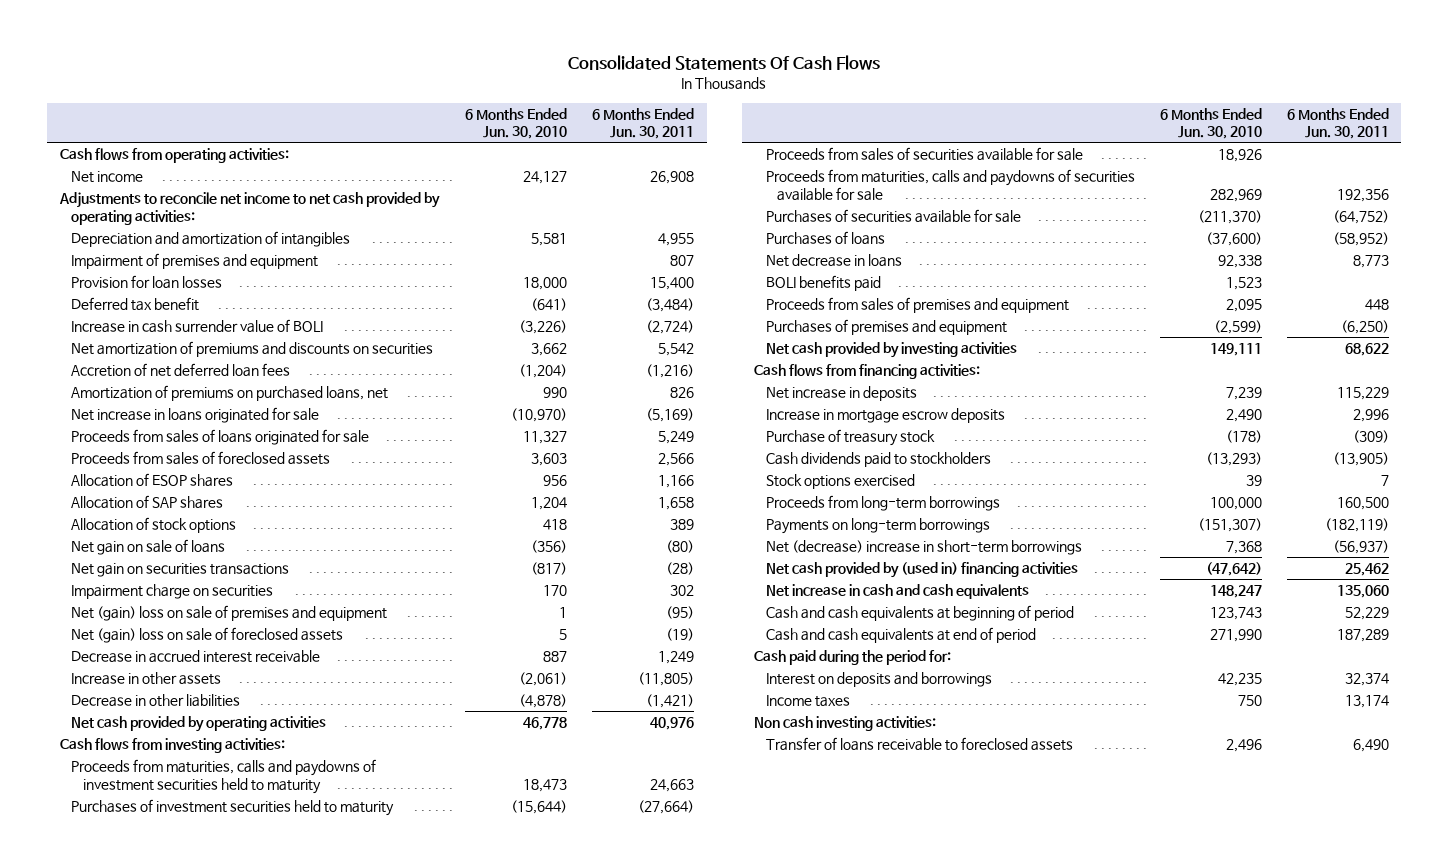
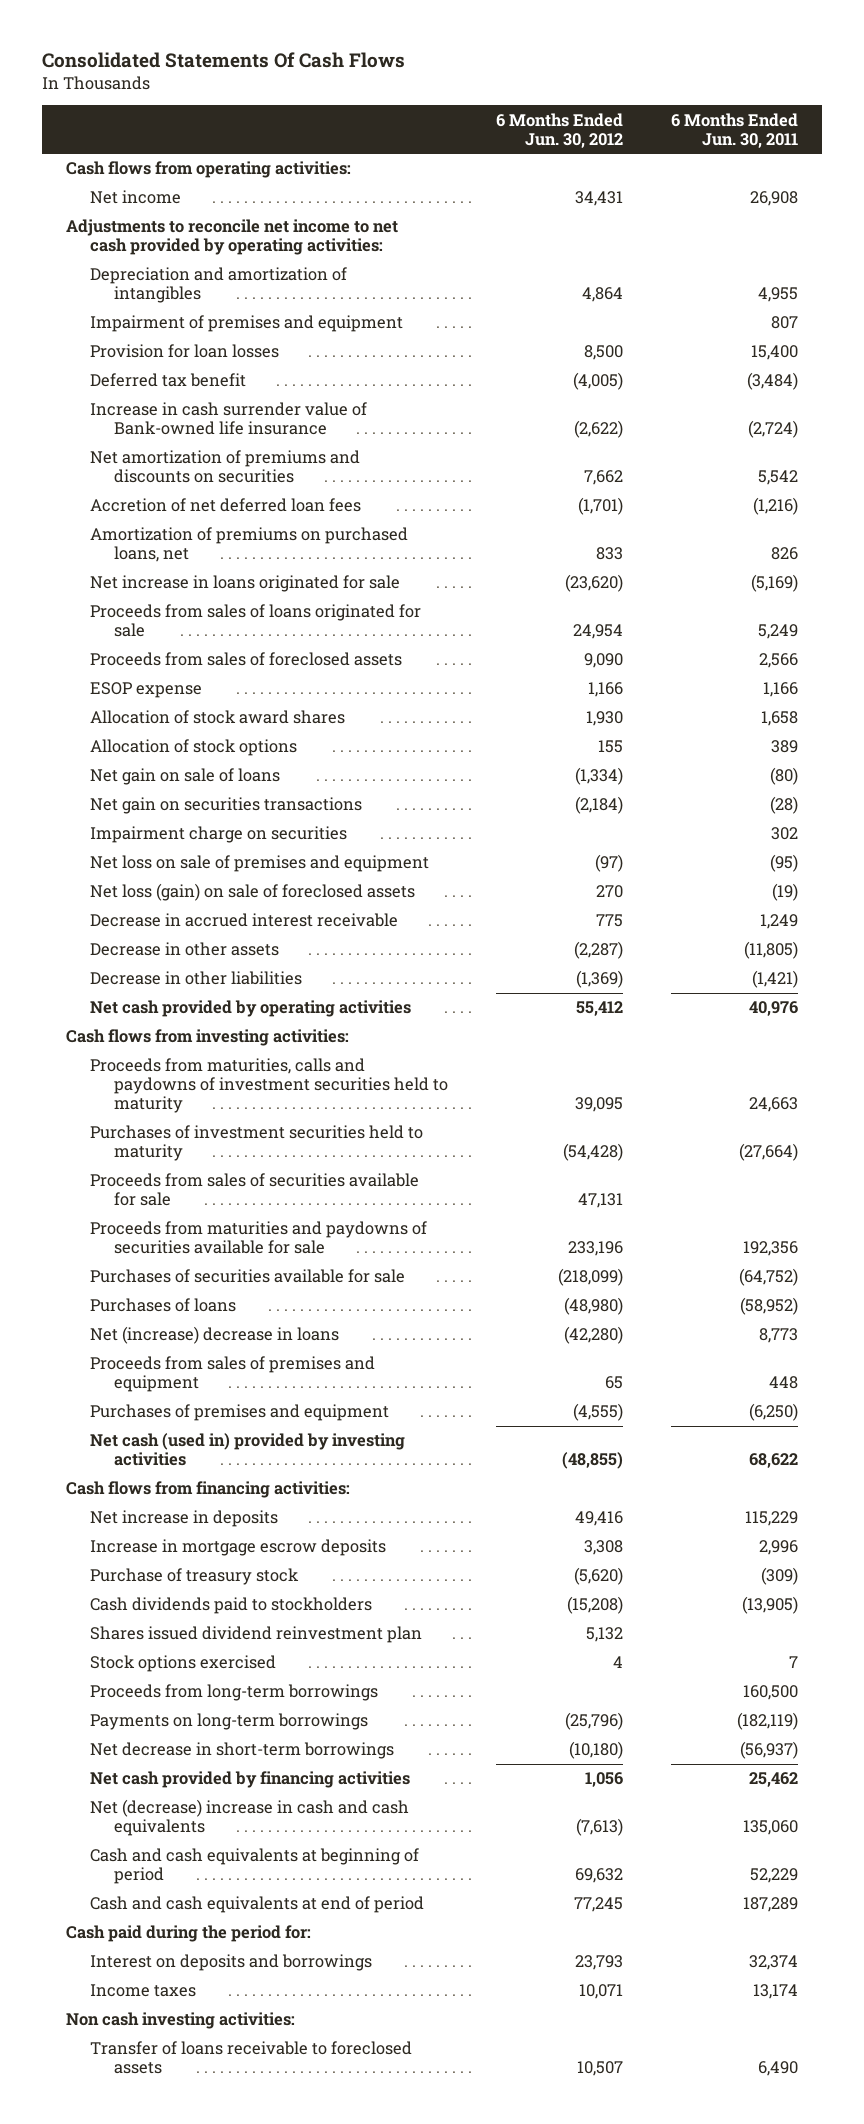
[465,107,568,140] 6 Months Ended Jun. 30, 2010 -> none
none -> [495,112,623,148] 6 Months Ended Jun. 30, 2012
[71,319,324,334] Increase in cash surrender value of BOLI -> [89,402,367,436] Increase in cash surrender value of Bank-owned life insurance
[71,473,234,488] Allocation of ESOP shares -> [89,682,202,699] ESOP expense
[71,495,224,510] Allocation of SAP shares -> [89,710,345,725] Allocation of stock award shares
[71,605,388,622] Net (gain) loss on sale of premises and equipment -> [89,855,429,873] Net loss on sale of premises and equipment
[71,627,344,644] Net (gain) loss on sale of foreclosed assets -> [89,883,415,902] Net loss (gain) on sale of foreclosed assets
[71,672,222,686] Increase in other assets -> [89,942,279,957] Decrease in other assets
[765,169,1135,201] Proceeds from maturities, calls and paydowns of securities available for sale -> [89,1221,427,1255] Proceeds from maturities and paydowns of securities available for sale
[765,275,881,292] BOLI benefits paid -> none
[765,254,902,268] Net decrease in loans -> [89,1326,339,1345] Net (increase) decrease in loans
[765,342,1017,359] Net cash provided by investing activities -> [89,1433,405,1467] Net cash (used in) provided by investing activities
none -> [89,1626,422,1644] Shares issued dividend reinvestment plan
[765,540,1082,556] Net (decrease) increase in short-term borrowings -> [89,1742,394,1760] Net decrease in short-term borrowings
[765,562,1078,579] Net cash provided by (used in) financing activities -> [89,1771,410,1789] Net cash provided by financing activities
[765,584,1029,600] Net increase in cash and cash equivalents -> [89,1799,409,1837] Net (decrease) increase in cash and cash equivalents

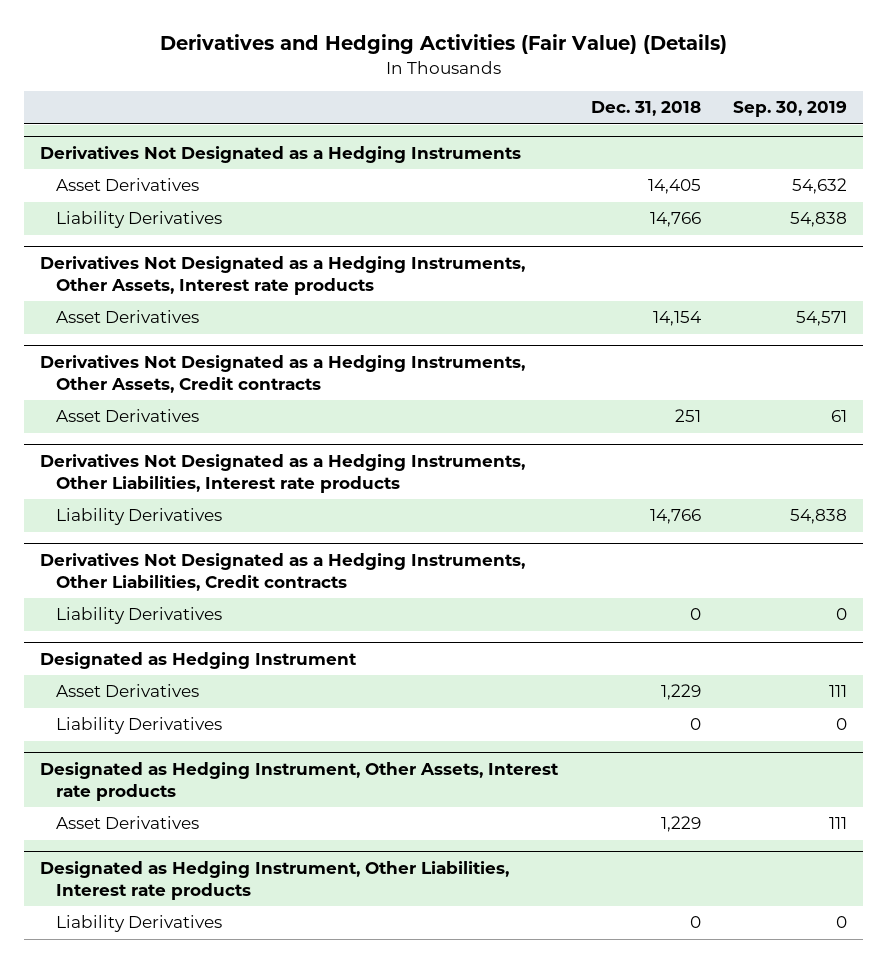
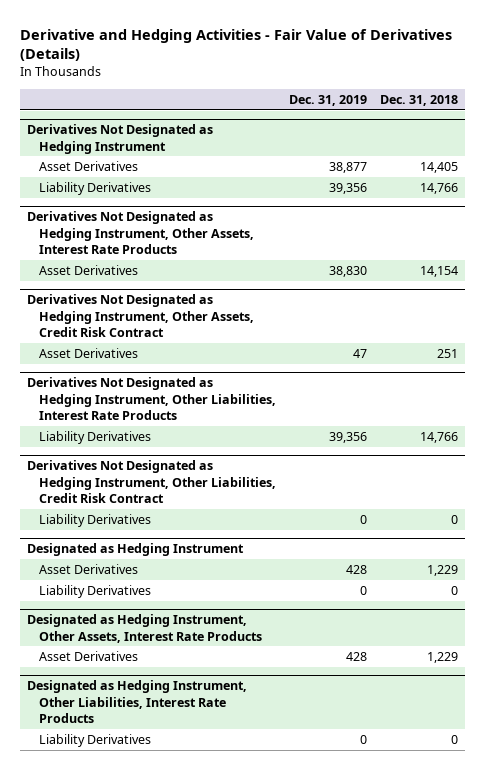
[159,34,727,55] Derivatives and Hedging Activities (Fair Value) (Details) -> [19,28,452,62] Derivative and Hedging Activities - Fair Value of Derivatives (Details)
[732,101,847,118] Sep. 30, 2019 -> none
none -> [289,95,368,107] Dec. 31, 2019
[40,145,522,163] Derivatives Not Designated as a Hedging Instruments -> [26,124,213,154] Derivatives Not Designated as Hedging Instrument
[40,255,526,295] Derivatives Not Designated as a Hedging Instruments, Other Assets, Interest rate products -> [26,211,254,254] Derivatives Not Designated as Hedging Instrument, Other Assets, Interest Rate Products
[40,354,526,393] Derivatives Not Designated as a Hedging Instruments, Other Assets, Credit contracts -> [26,294,254,337] Derivatives Not Designated as Hedging Instrument, Other Assets, Credit Risk Contract
[40,453,526,493] Derivatives Not Designated as a Hedging Instruments, Other Liabilities, Interest rate products -> [26,377,276,420] Derivatives Not Designated as Hedging Instrument, Other Liabilities, Interest Rate Products
[40,552,526,591] Derivatives Not Designated as a Hedging Instruments, Other Liabilities, Credit contracts -> [26,460,276,503] Derivatives Not Designated as Hedging Instrument, Other Liabilities, Credit Risk Contract
[40,761,560,801] Designated as Hedging Instrument, Other Assets, Interest rate products -> [26,614,262,643] Designated as Hedging Instrument, Other Assets, Interest Rate Products
[40,860,510,900] Designated as Hedging Instrument, Other Liabilities, Interest rate products -> [26,680,247,723] Designated as Hedging Instrument, Other Liabilities, Interest Rate Products

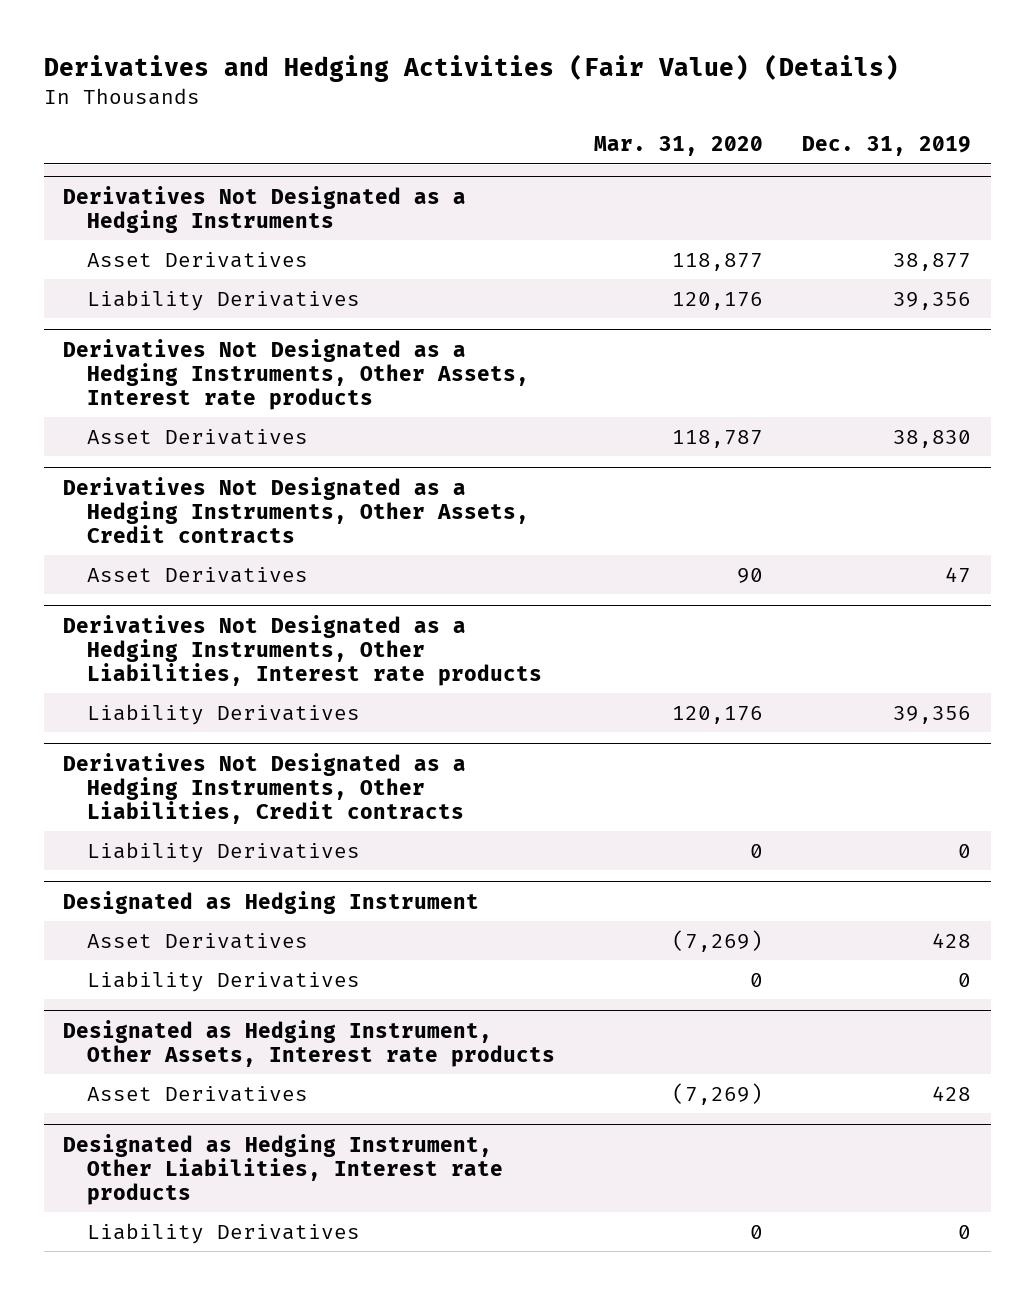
[19,28,452,62] Derivative and Hedging Activities - Fair Value of Derivatives (Details) -> [43,53,899,82] Derivatives and Hedging Activities (Fair Value) (Details)
[380,95,459,107] Dec. 31, 2018 -> none
none -> [594,136,764,157] Mar. 31, 2020
[26,124,213,154] Derivatives Not Designated as Hedging Instrument -> [63,185,467,233] Derivatives Not Designated as a Hedging Instruments
[26,211,254,254] Derivatives Not Designated as Hedging Instrument, Other Assets, Interest Rate Products -> [63,338,530,410] Derivatives Not Designated as a Hedging Instruments, Other Assets, Interest rate products
[26,294,254,337] Derivatives Not Designated as Hedging Instrument, Other Assets, Credit Risk Contract -> [63,476,530,543] Derivatives Not Designated as a Hedging Instruments, Other Assets, Credit contracts
[26,377,276,420] Derivatives Not Designated as Hedging Instrument, Other Liabilities, Interest Rate Products -> [63,614,543,686] Derivatives Not Designated as a Hedging Instruments, Other Liabilities, Interest rate products
[26,460,276,503] Derivatives Not Designated as Hedging Instrument, Other Liabilities, Credit Risk Contract -> [63,752,467,824] Derivatives Not Designated as a Hedging Instruments, Other Liabilities, Credit contracts
[26,614,262,643] Designated as Hedging Instrument, Other Assets, Interest Rate Products -> [63,1019,556,1067] Designated as Hedging Instrument, Other Assets, Interest rate products
[26,680,247,723] Designated as Hedging Instrument, Other Liabilities, Interest Rate Products -> [63,1133,504,1205] Designated as Hedging Instrument, Other Liabilities, Interest rate products

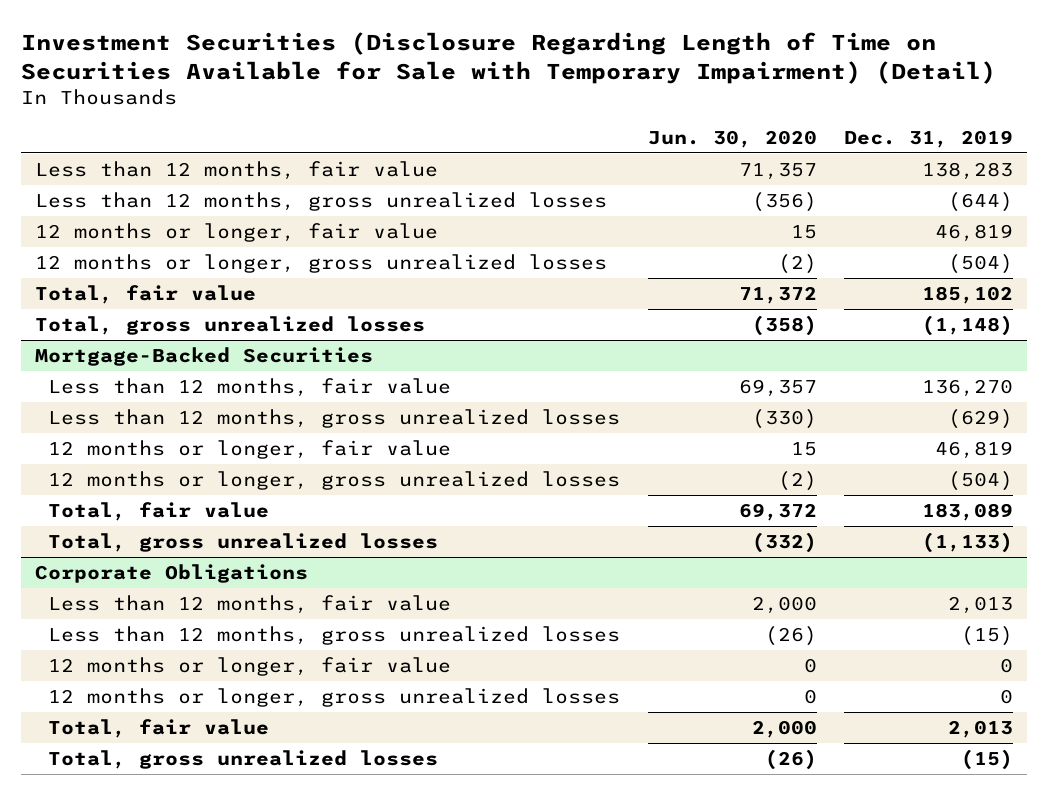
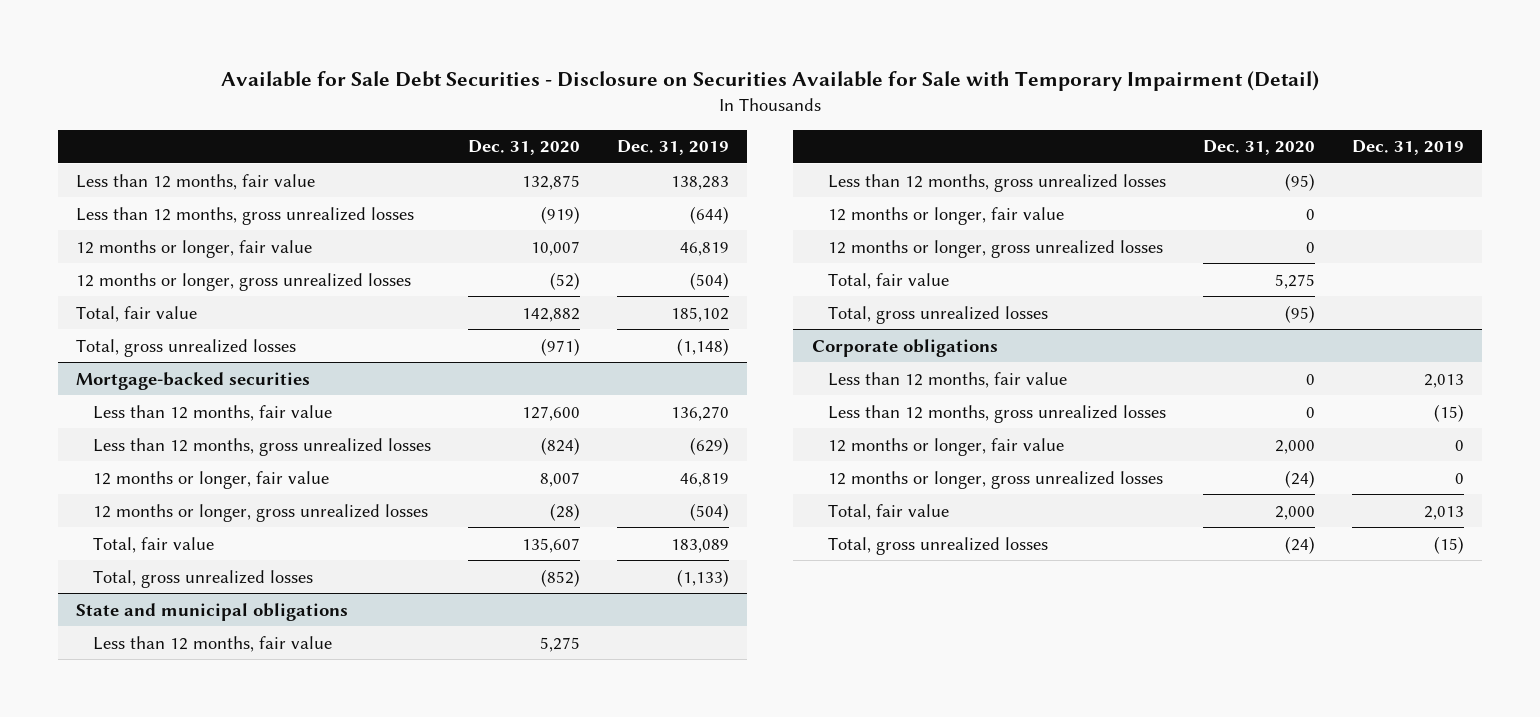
[21,31,997,84] Investment Securities (Disclosure Regarding Length of Time on Securities Available for Sale with Temporary Impairment) (Detail) -> [221,71,1320,92] Available for Sale Debt Securities - Disclosure on Securities Available for Sale with Temporary Impairment (Detail)
[647,129,817,148] Jun. 30, 2020 -> none
none -> [467,140,580,156] Dec. 31, 2020
[34,346,373,366] Mortgage-Backed Securities -> [76,371,311,390] Mortgage-backed securities
none -> [76,602,349,621] State and municipal obligations
none -> [92,635,332,652] Less than 12 months, fair value
none -> [827,173,1166,192] Less than 12 months, gross unrealized losses
none -> [827,206,1064,225] 12 months or longer, fair value
none -> [827,239,1163,258] 12 months or longer, gross unrealized losses
none -> [827,272,949,289] Total, fair value
none -> [827,305,1048,324] Total, gross unrealized losses
[34,563,308,583] Corporate Obligations -> [811,338,998,357] Corporate obligations

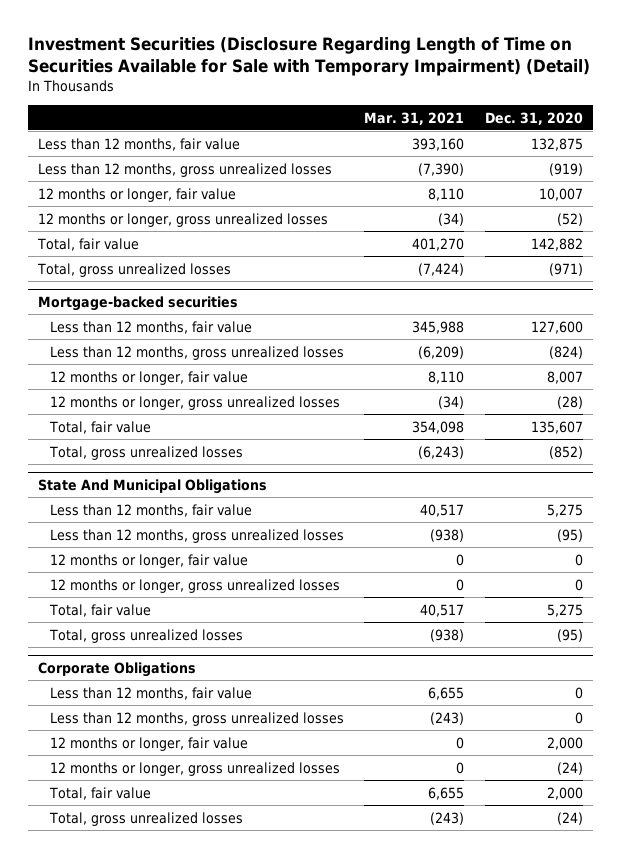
[221,71,1320,92] Available for Sale Debt Securities - Disclosure on Securities Available for Sale with Temporary Impairment (Detail) -> [27,36,590,76] Investment Securities (Disclosure Regarding Length of Time on Securities Available for Sale with Temporary Impairment) (Detail)
[616,140,729,156] Dec. 31, 2019 -> none
none -> [364,111,465,125] Mar. 31, 2021
[76,602,349,621] State and municipal obligations -> [37,479,267,495] State And Municipal Obligations
[811,338,998,357] Corporate obligations -> [37,662,196,678] Corporate Obligations

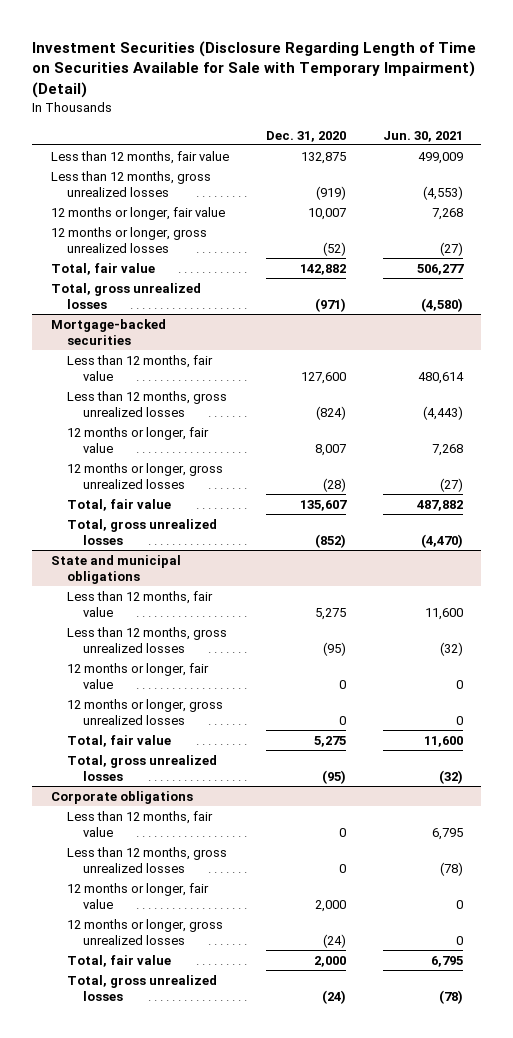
[364,111,465,125] Mar. 31, 2021 -> none
none -> [382,130,463,142] Jun. 30, 2021
[37,479,267,495] State And Municipal Obligations -> [50,554,181,584] State and municipal obligations
[37,662,196,678] Corporate Obligations -> [50,790,193,804] Corporate obligations

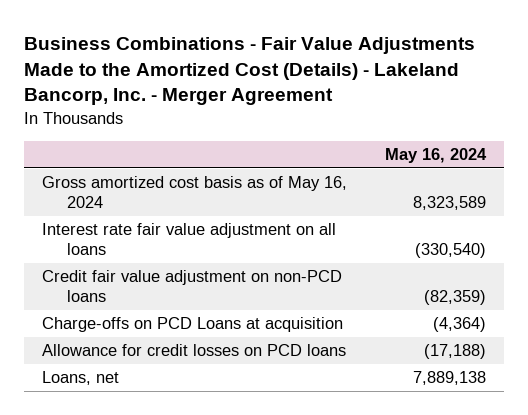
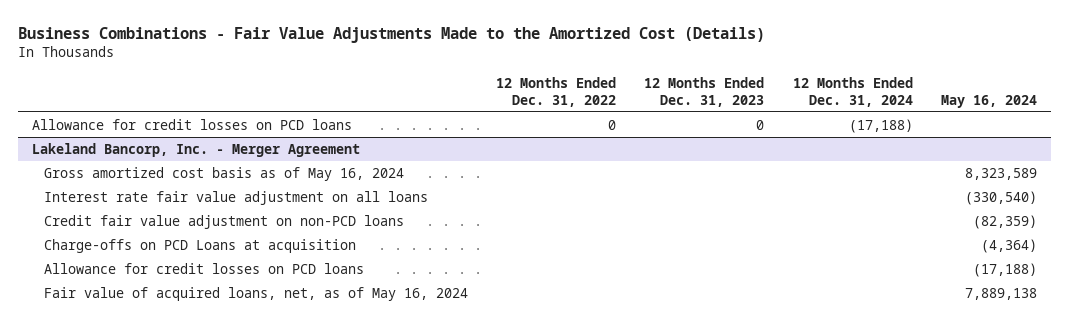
[23,36,475,106] Business Combinations - Fair Value Adjustments Made to the Amortized Cost (Details) - Lakeland Bancorp, Inc. - Merger Agreement -> [17,26,765,43] Business Combinations - Fair Value Adjustments Made to the Amortized Cost (Details)
none -> [495,76,616,107] 12 Months Ended Dec. 31, 2022
none -> [644,76,765,107] 12 Months Ended Dec. 31, 2023
none -> [792,76,913,107] 12 Months Ended Dec. 31, 2024
none -> [31,118,352,130] Allowance for credit losses on PCD loans
none -> [31,142,360,157] Lakeland Bancorp, Inc. - Merger Agreement
[42,371,120,386] Loans, net -> [43,286,468,301] Fair value of acquired loans, net, as of May 16, 2024

